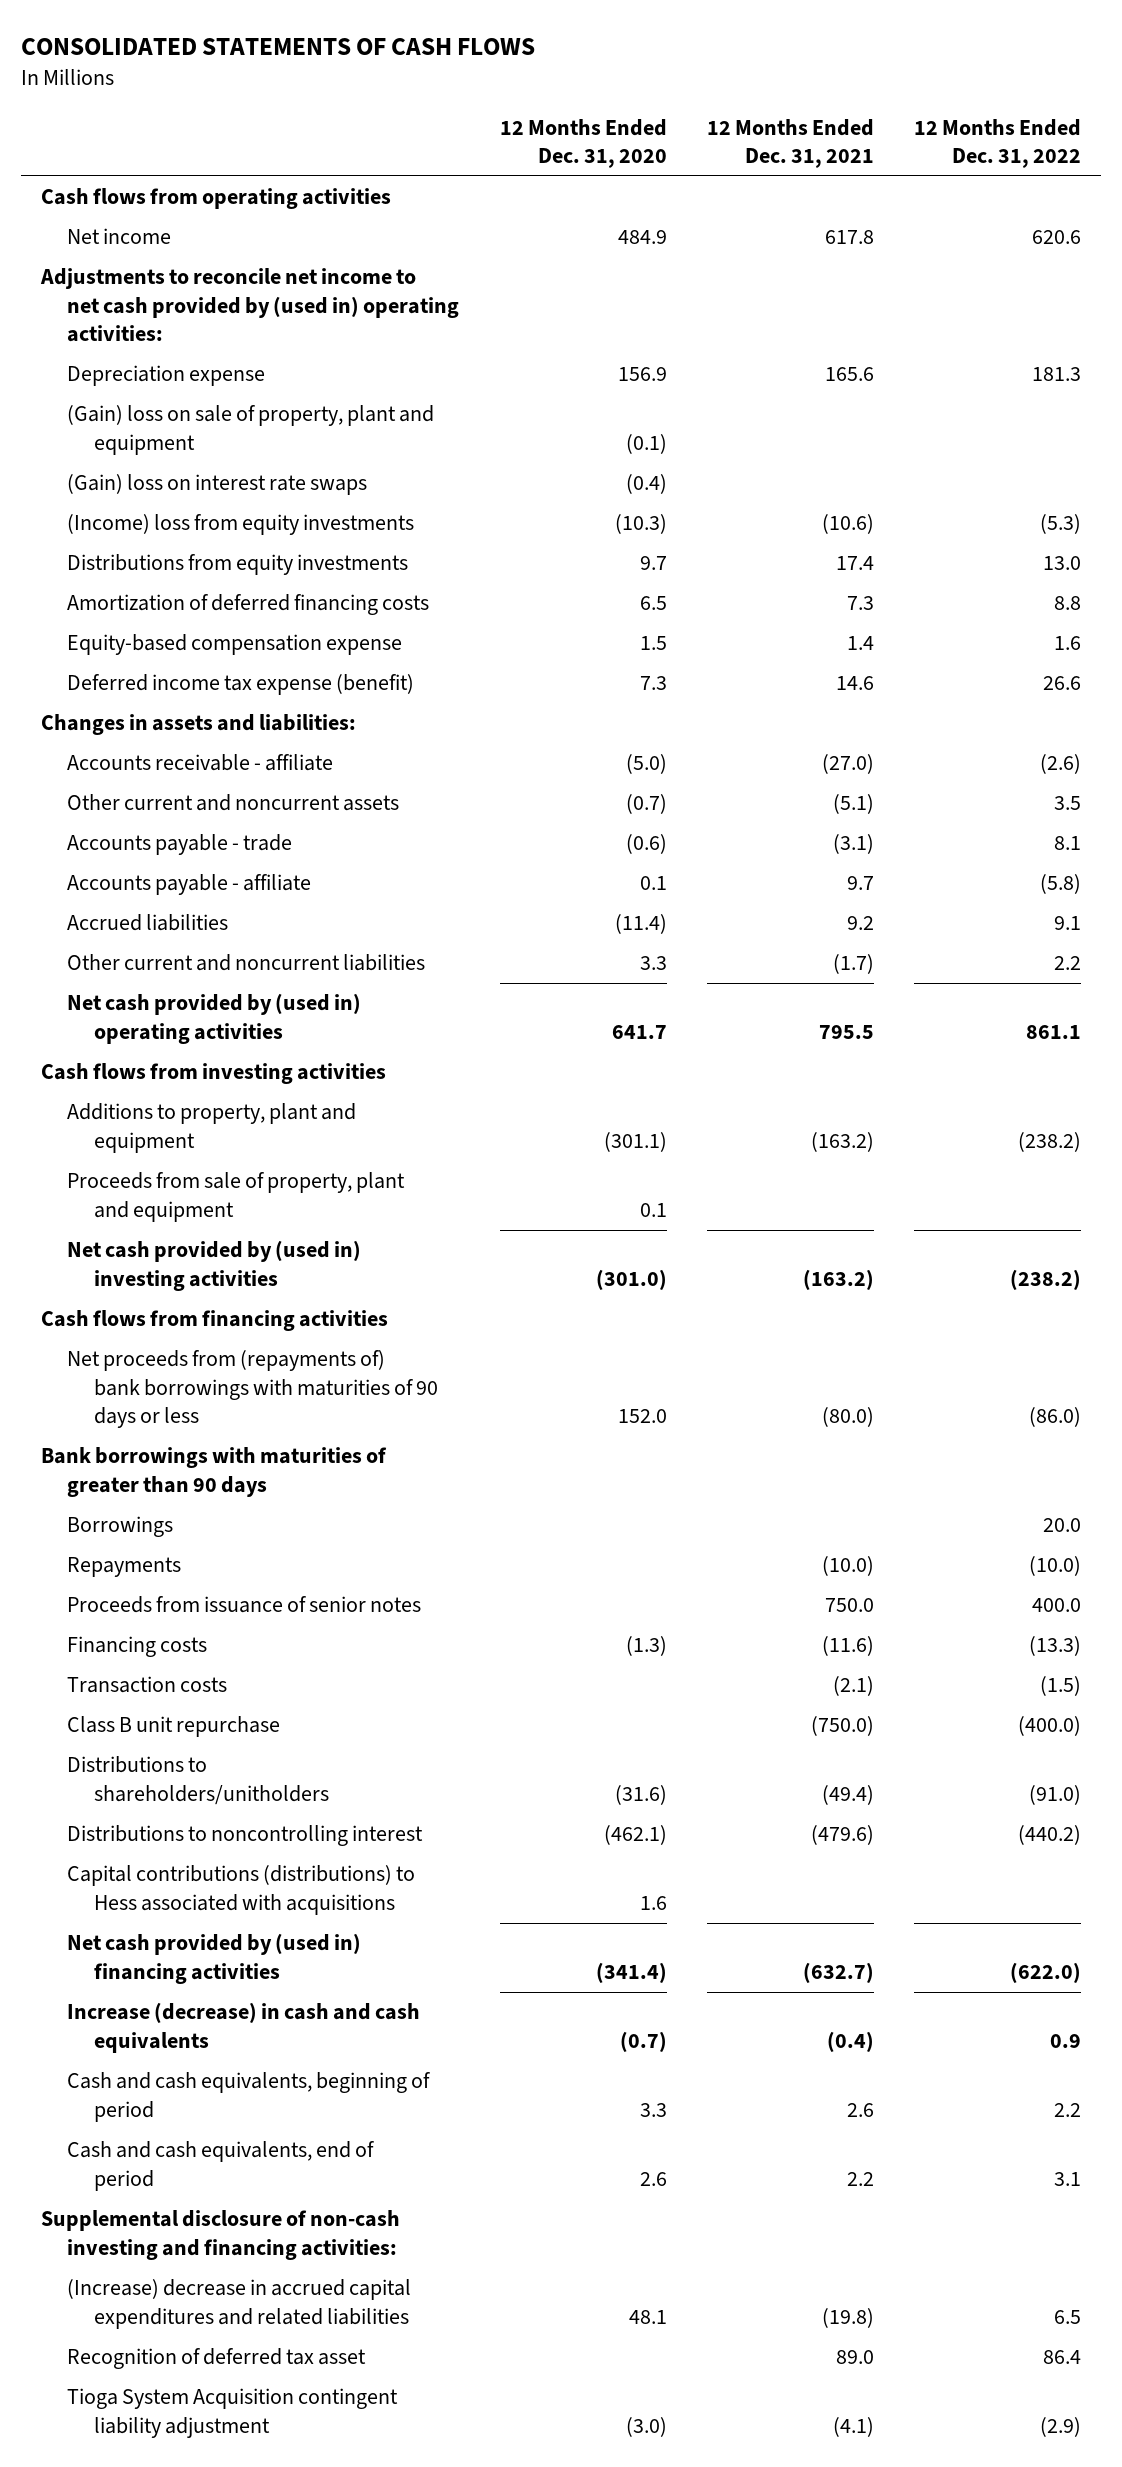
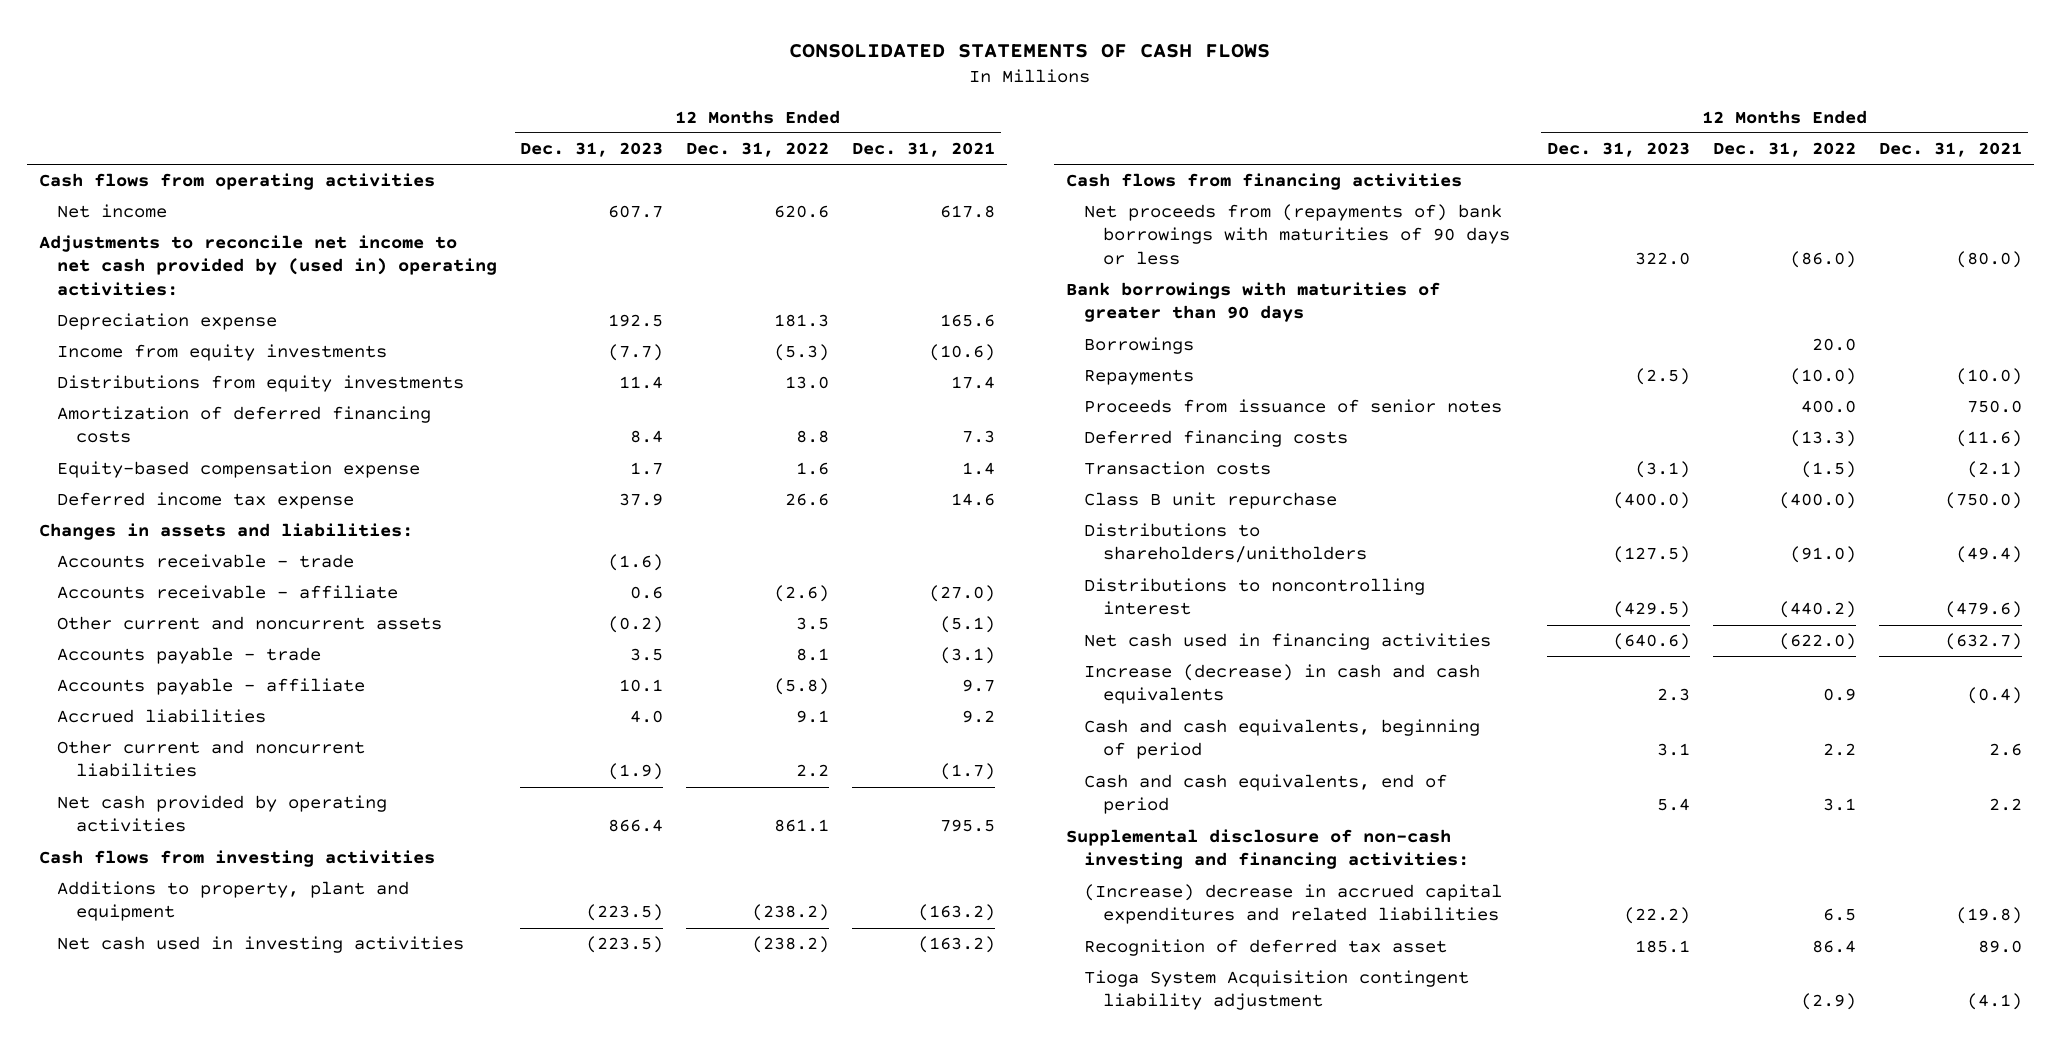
[499,118,667,169] 12 Months Ended Dec. 31, 2020 -> none
none -> [520,141,664,157] Dec. 31, 2023
[67,405,435,455] (Gain) loss on sale of property, plant and equipment -> none
[67,474,368,496] (Gain) loss on interest rate swaps -> none
[67,514,415,536] (Income) loss from equity investments -> [57,344,388,362] Income from equity investments
[67,674,415,696] Deferred income tax expense (benefit) -> [57,492,355,510] Deferred income tax expense
none -> [57,554,355,569] Accounts receivable - trade
[67,993,362,1044] Net cash provided by (used in) operating activities -> [57,795,388,833] Net cash provided by operating activities
[67,1172,406,1222] Proceeds from sale of property, plant and equipment -> none
[67,1240,362,1291] Net cash provided by (used in) investing activities -> [57,936,465,954] Net cash used in investing activities
[67,1636,208,1658] Financing costs -> [1084,430,1349,448] Deferred financing costs
[67,1865,416,1915] Capital contributions (distributions) to Hess associated with acquisitions -> none
[67,1933,362,1984] Net cash provided by (used in) financing activities -> [1084,633,1492,651] Net cash used in financing activities

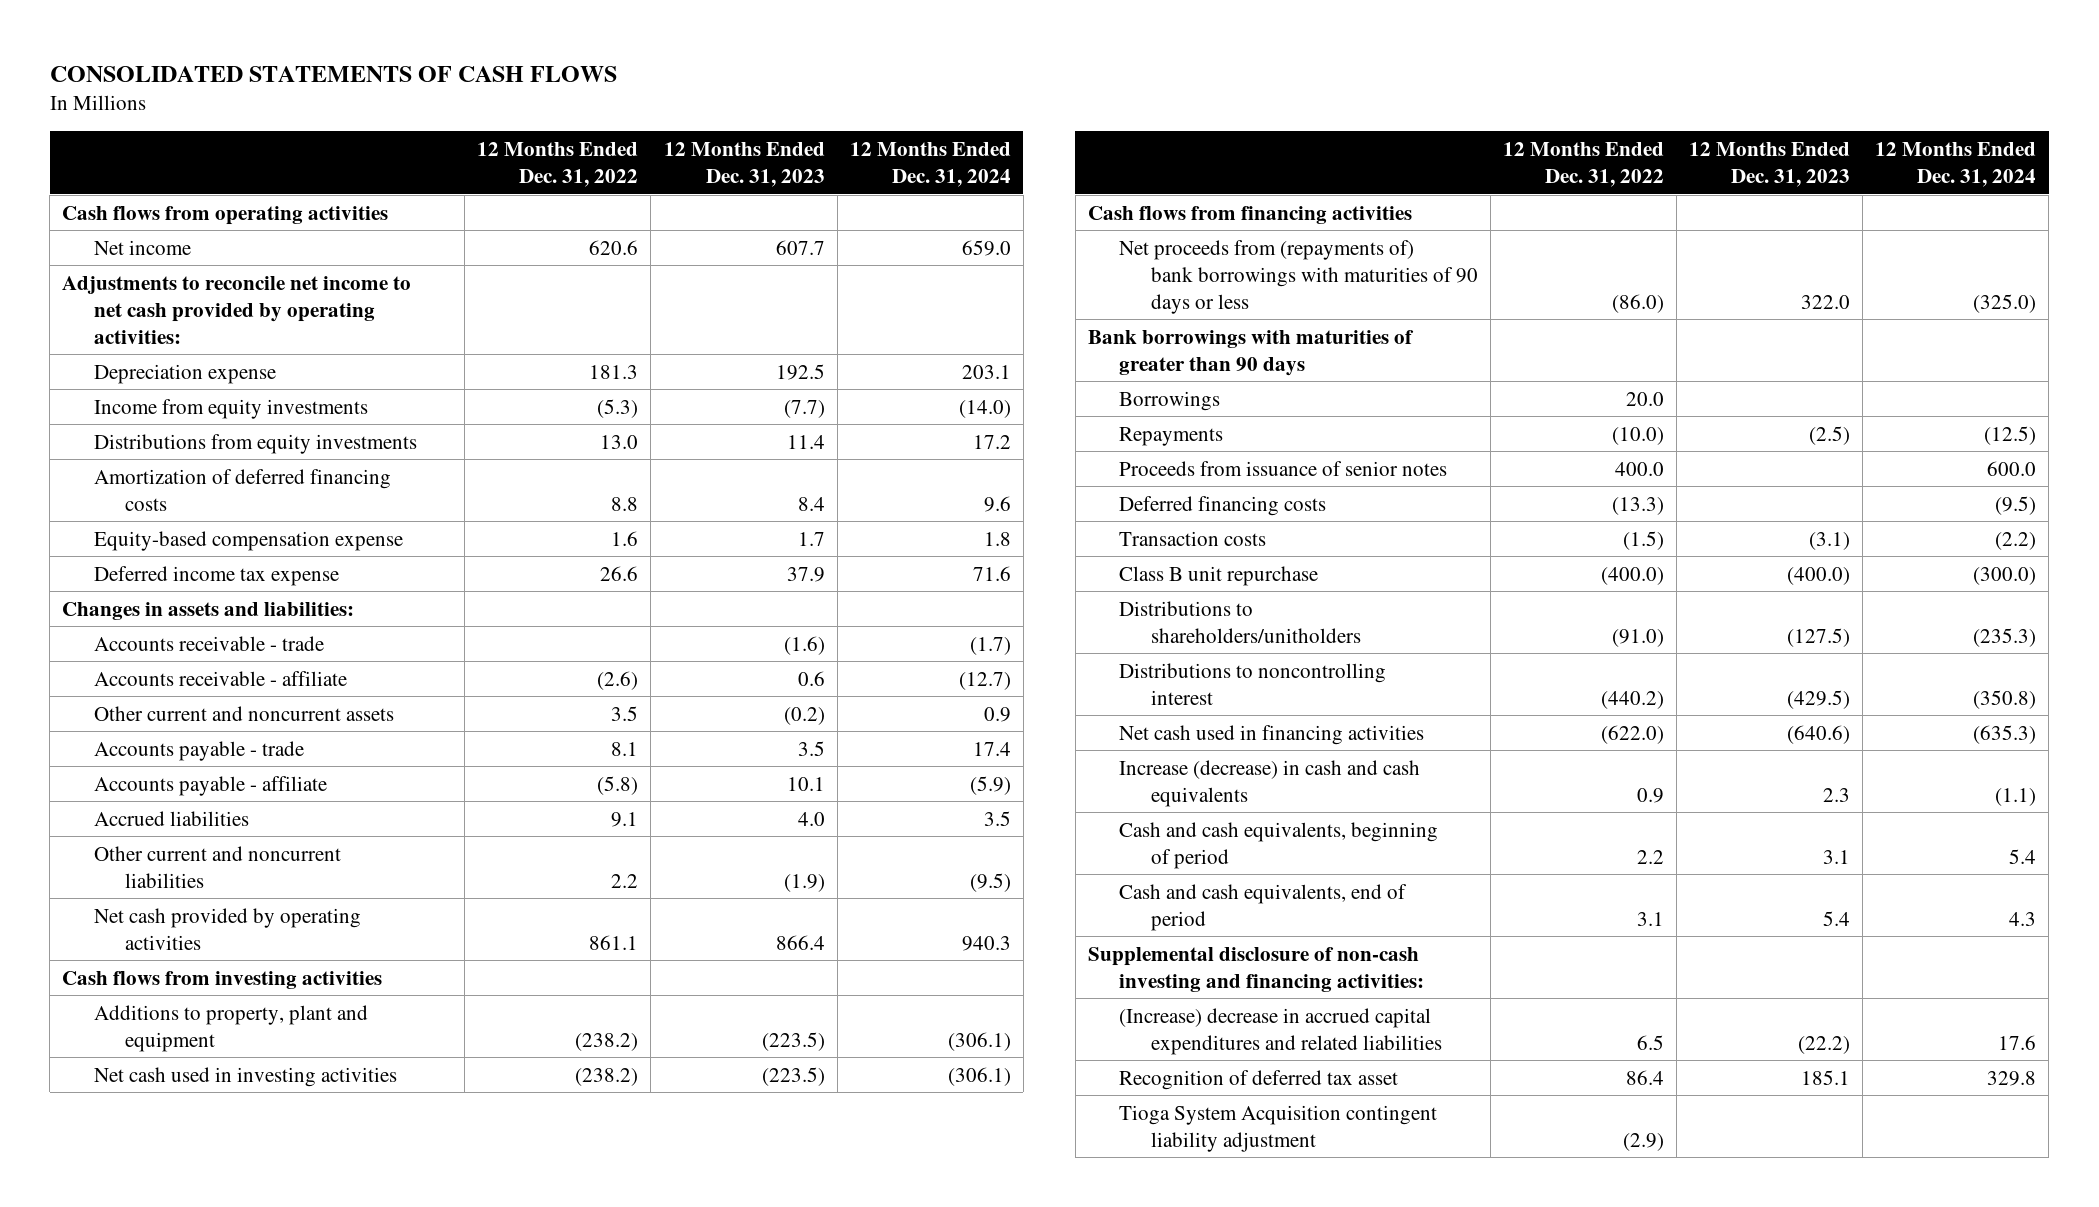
[852,141,996,157] Dec. 31, 2021 -> none
none -> [849,141,1011,187] 12 Months Ended Dec. 31, 2024
[38,235,498,296] Adjustments to reconcile net income to net cash provided by (used in) operating activities: -> [62,275,412,344] Adjustments to reconcile net income to net cash provided by operating activities:

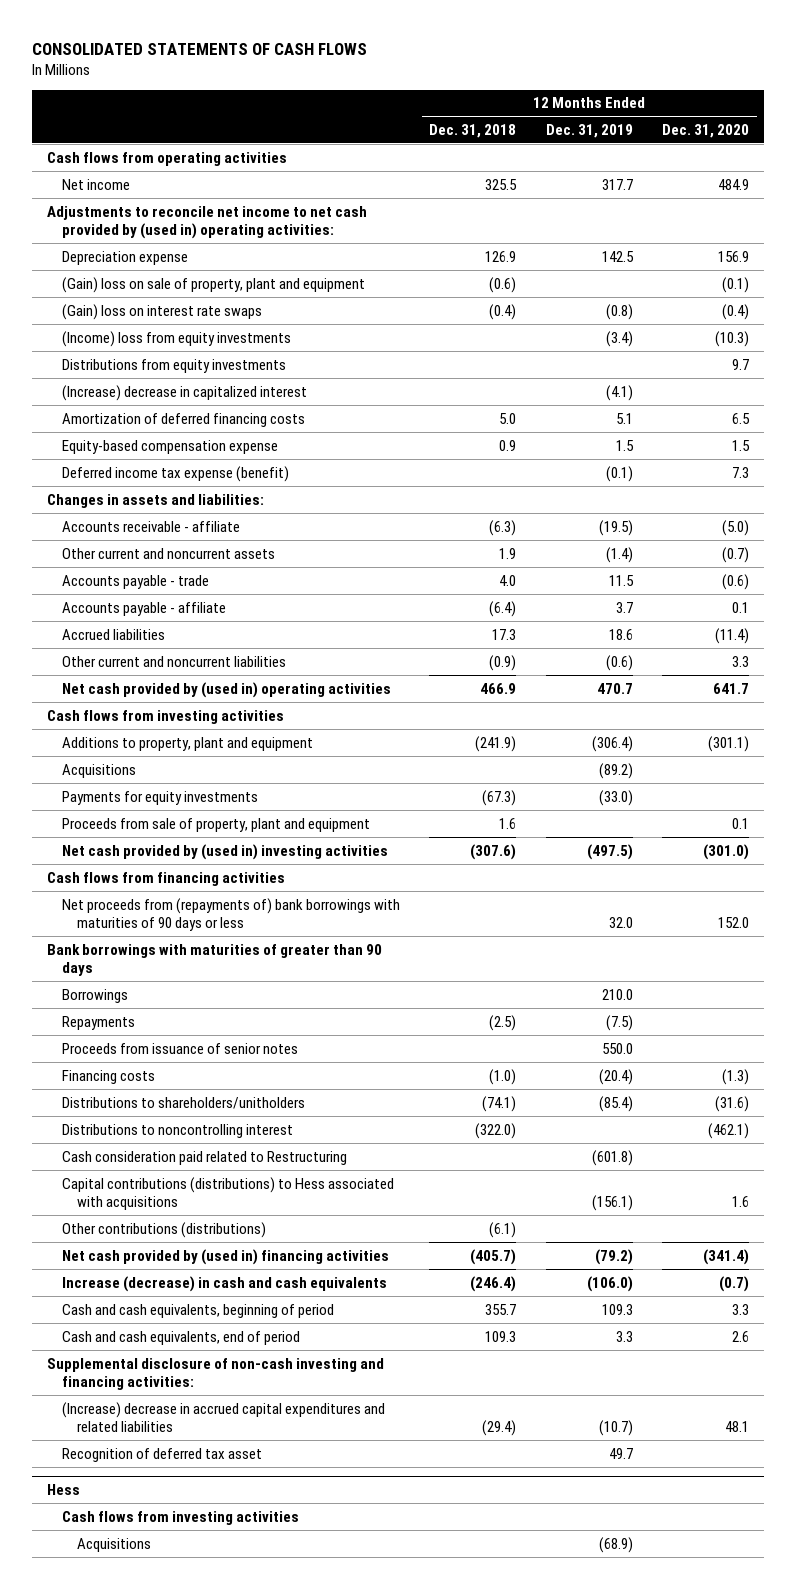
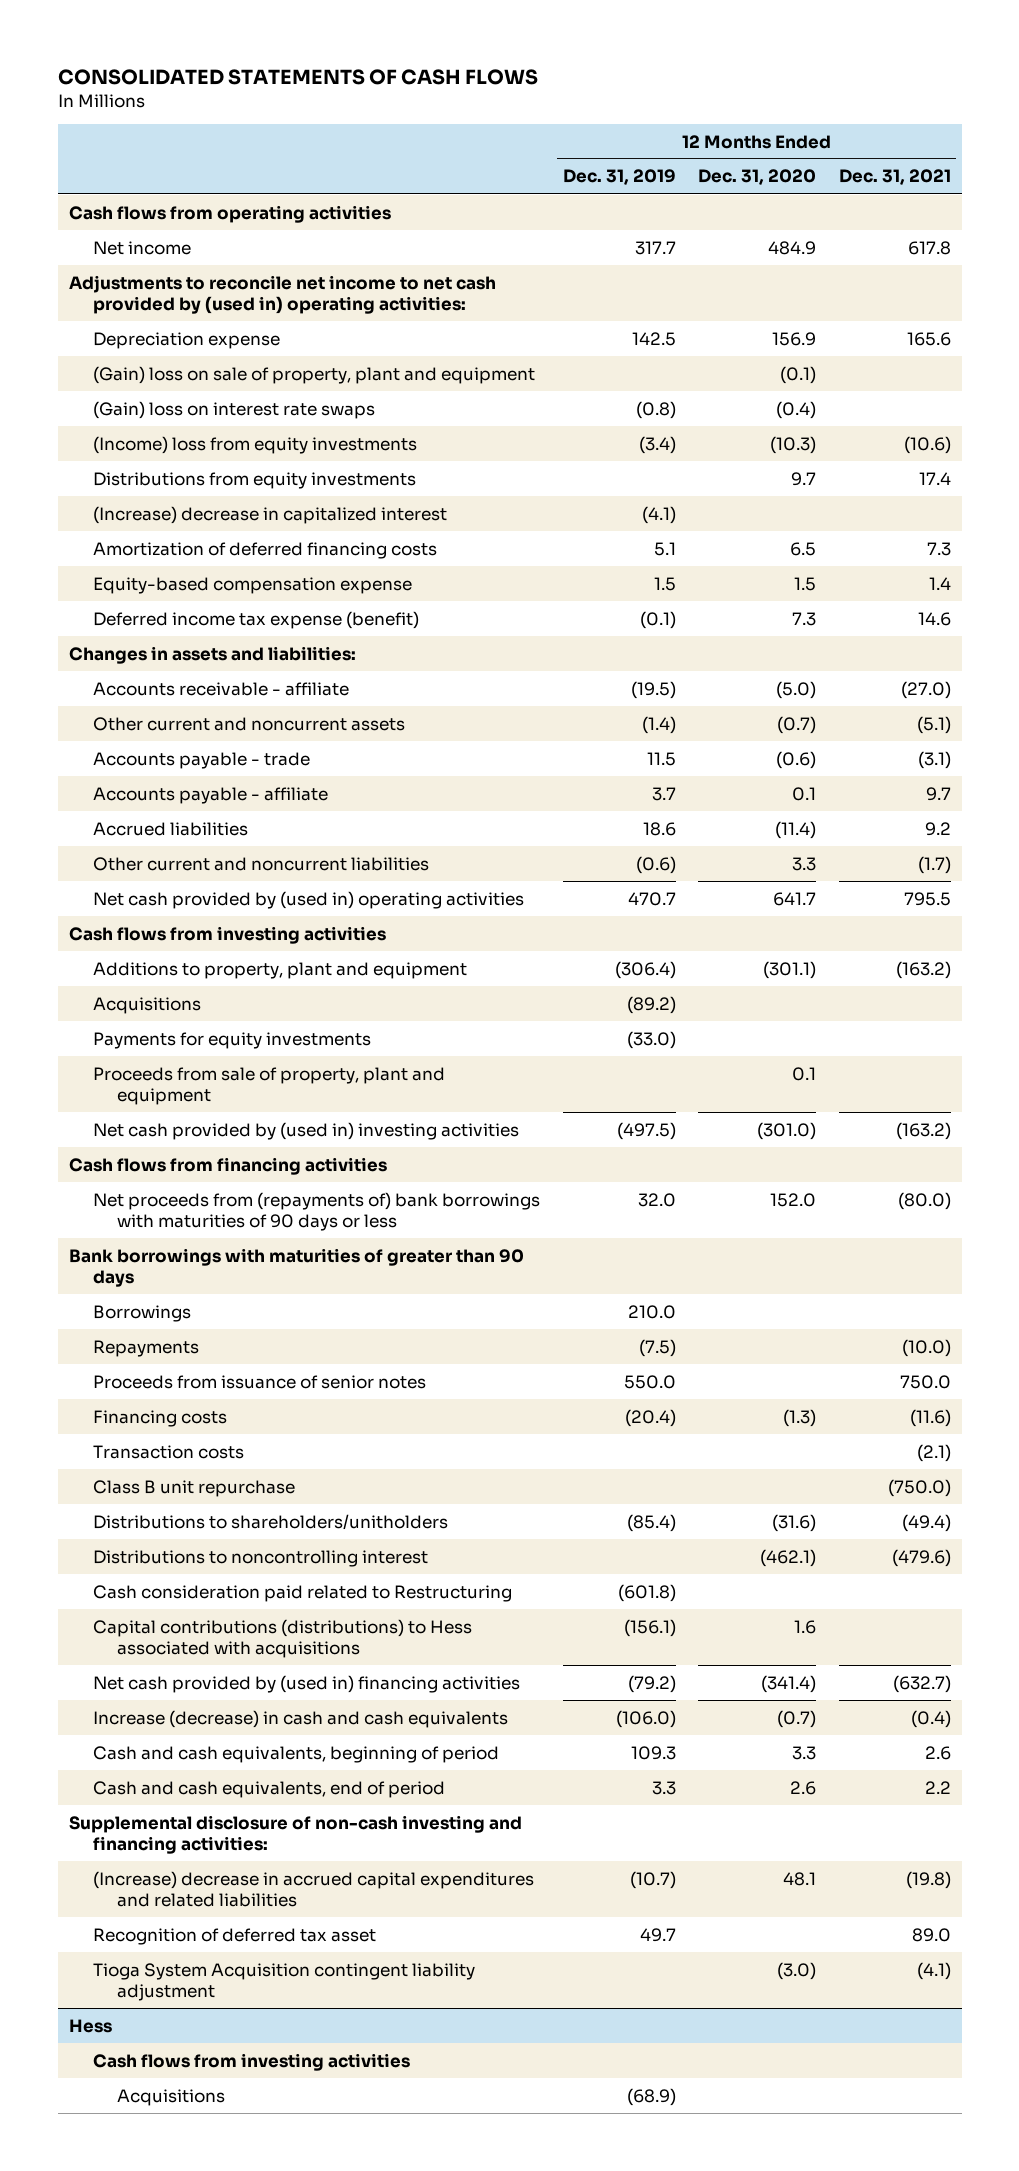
[429,123,517,138] Dec. 31, 2018 -> none
none -> [838,169,951,186] Dec. 31, 2021
none -> [93,1444,245,1459] Transaction costs
none -> [93,1479,296,1497] Class B unit repurchase
[61,1221,266,1238] Other contributions (distributions) -> none
none -> [93,1962,476,2002] Tioga System Acquisition contingent liability adjustment

